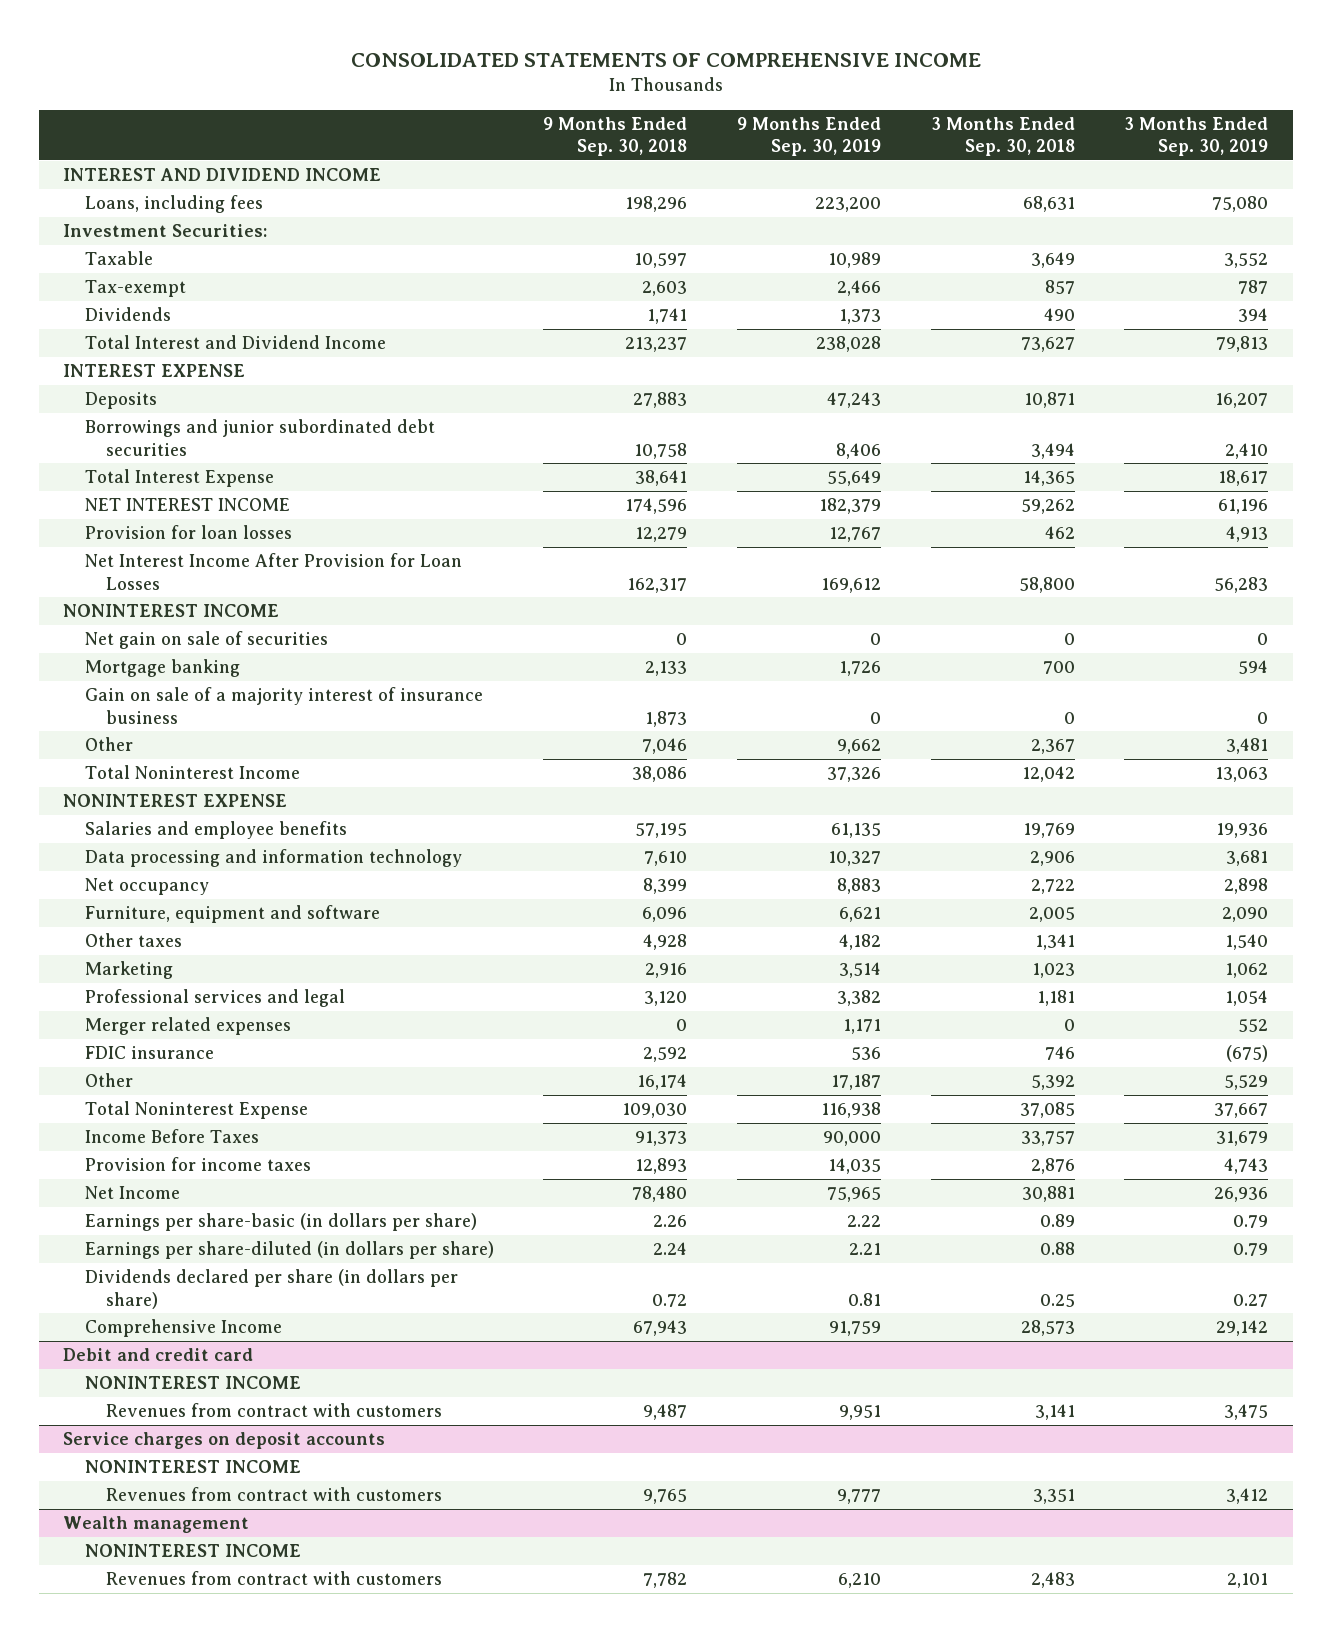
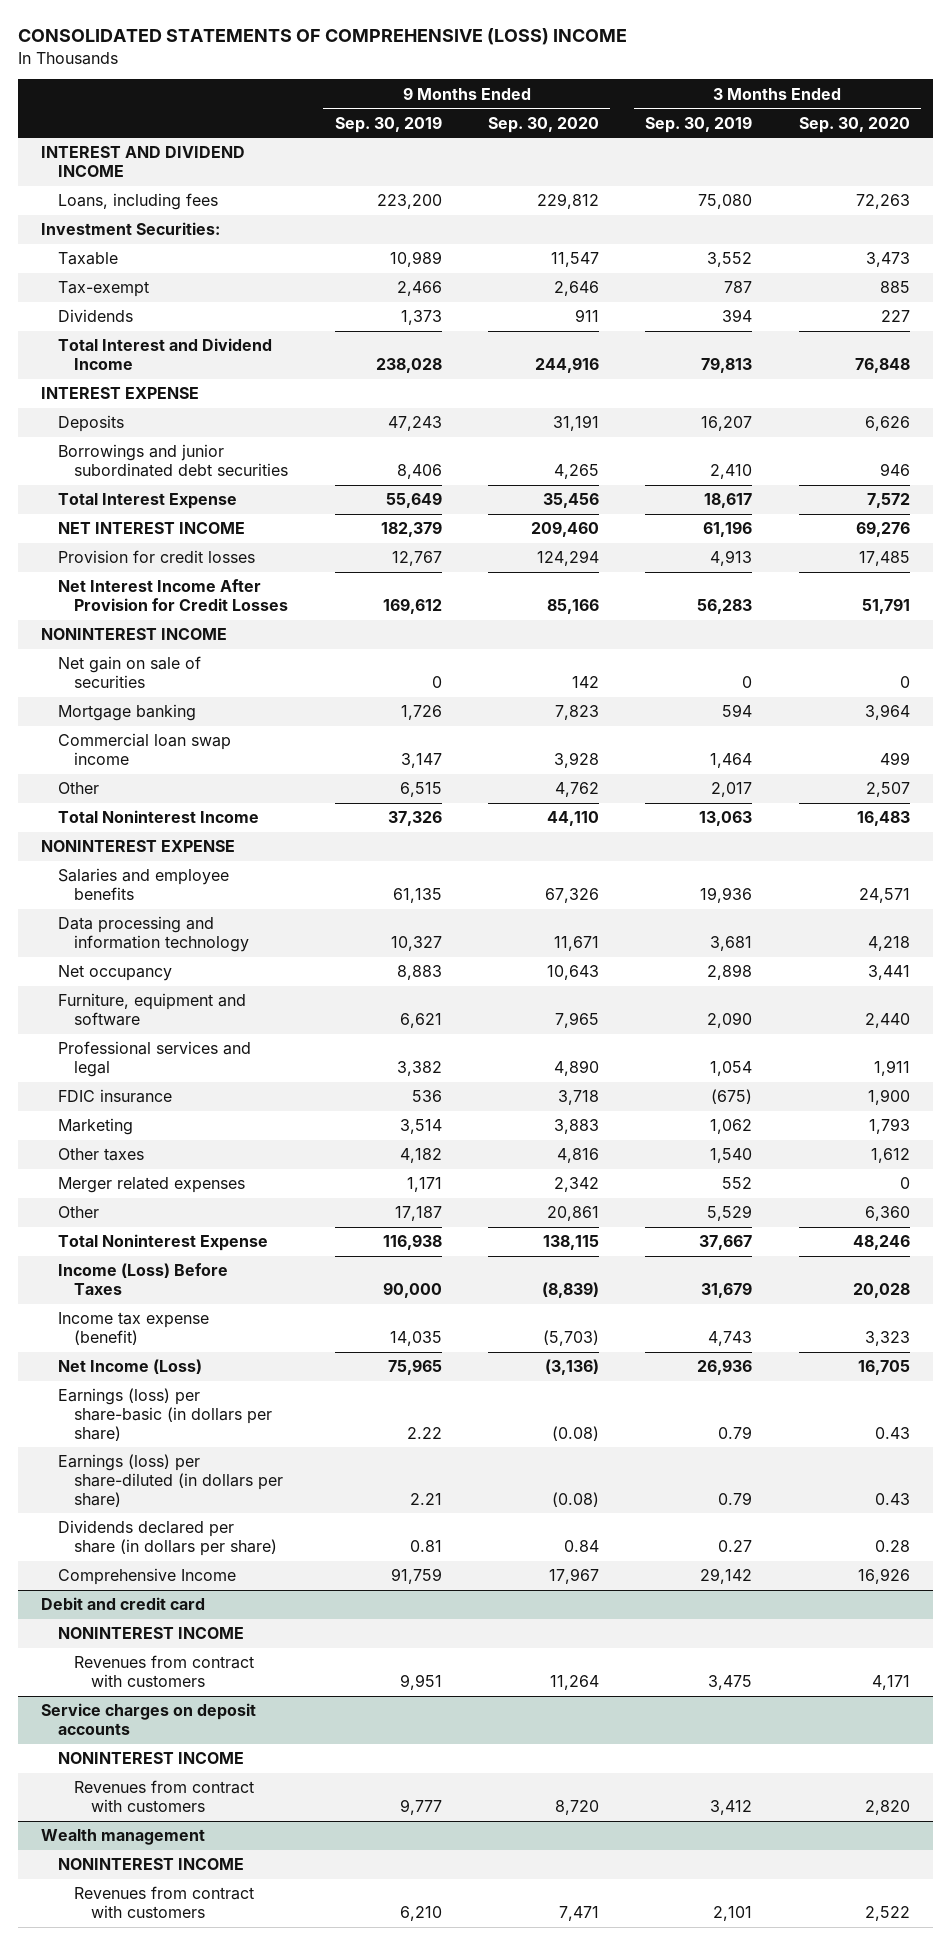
[350,52,981,67] CONSOLIDATED STATEMENTS OF COMPREHENSIVE INCOME -> [17,28,627,46] CONSOLIDATED STATEMENTS OF COMPREHENSIVE (LOSS) INCOME
[543,116,688,157] 9 Months Ended Sep. 30, 2018 -> none
[930,116,1075,157] 3 Months Ended Sep. 30, 2018 -> none
none -> [487,116,599,133] Sep. 30, 2020
none -> [798,116,910,133] Sep. 30, 2020
[84,525,292,540] Provision for loan losses -> [57,550,255,564] Provision for credit losses
[84,553,462,590] Net Interest Income After Provision for Loan Losses -> [57,579,289,611] Net Interest Income After Provision for Credit Losses
[84,687,483,724] Gain on sale of a majority interest of insurance business -> none
none -> [57,733,231,765] Commercial loan swap income
[837,739,882,755] 9,662 -> [399,782,442,798] 6,515
[1226,738,1269,755] 3,481 -> [711,782,753,798] 2,017
[84,961,173,980] Marketing -> [57,1118,133,1136] Marketing
[84,933,182,948] Other taxes -> [57,1148,144,1162] Other taxes
[84,1017,291,1036] Merger related expenses -> [57,1177,245,1194] Merger related expenses
[84,1129,259,1144] Income Before Taxes -> [57,1263,228,1295] Income (Loss) Before Taxes
[84,1157,311,1172] Provision for income taxes -> [57,1312,209,1345] Income tax expense (benefit)
[84,1186,180,1200] Net Income -> [57,1359,202,1375] Net Income (Loss)
[84,1213,477,1232] Earnings per share-basic (in dollars per share) -> [57,1388,273,1441] Earnings (loss) per share-basic (in dollars per share)
[84,1241,494,1260] Earnings per share-diluted (in dollars per share) -> [57,1454,284,1507] Earnings (loss) per share-diluted (in dollars per share)

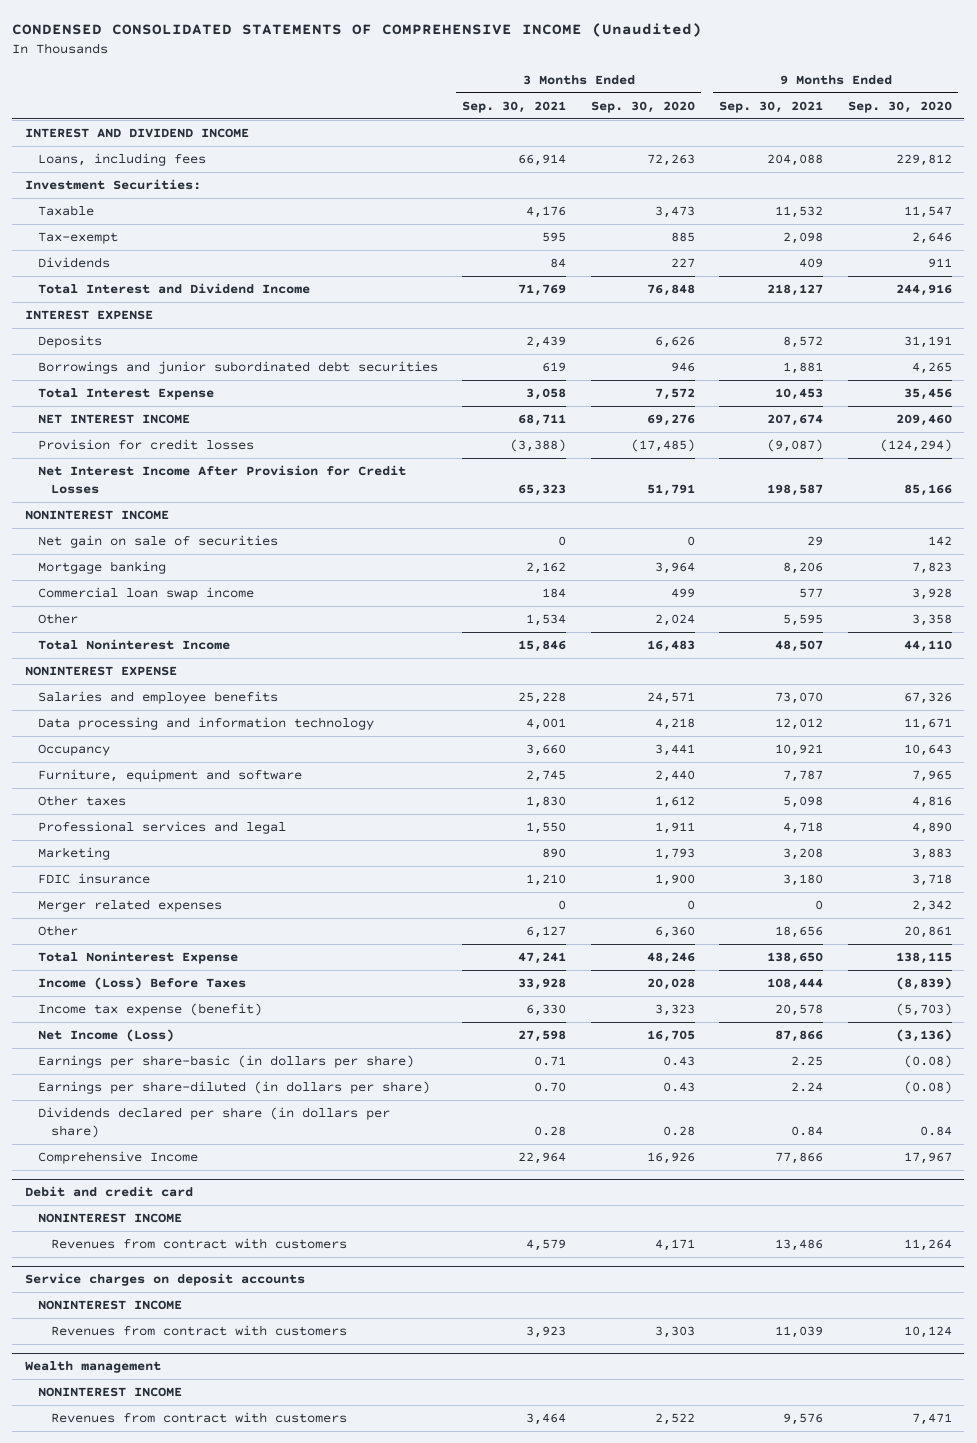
[17,28,627,46] CONSOLIDATED STATEMENTS OF COMPREHENSIVE (LOSS) INCOME -> [12,23,703,38] CONDENSED CONSOLIDATED STATEMENTS OF COMPREHENSIVE INCOME (Unaudited)
[334,115,442,133] Sep. 30, 2019 -> none
[645,115,753,133] Sep. 30, 2019 -> none
none -> [462,100,567,113] Sep. 30, 2021
none -> [719,100,824,113] Sep. 30, 2021
[536,550,599,567] 124,294 -> [879,439,952,453] (124,294)
[858,551,910,567] 17,485 -> [630,439,695,453] (17,485)
[554,782,599,798] 4,762 -> [911,614,952,627] 3,358
[865,782,910,798] 2,507 -> [654,614,695,627] 2,024
[57,965,172,982] Net occupancy -> [37,744,110,757] Occupancy
[57,1148,144,1162] Other taxes -> [37,795,126,807] Other taxes
[57,1089,172,1104] FDIC insurance -> [37,873,150,885] FDIC insurance
[57,1388,273,1441] Earnings (loss) per share-basic (in dollars per share) -> [37,1055,414,1069] Earnings per share-basic (in dollars per share)
[57,1454,284,1507] Earnings (loss) per share-diluted (in dollars per share) -> [37,1081,430,1095] Earnings per share-diluted (in dollars per share)
[554,1799,599,1815] 8,720 -> [903,1326,952,1339] 10,124
[864,1799,910,1815] 2,820 -> [654,1326,695,1339] 3,303

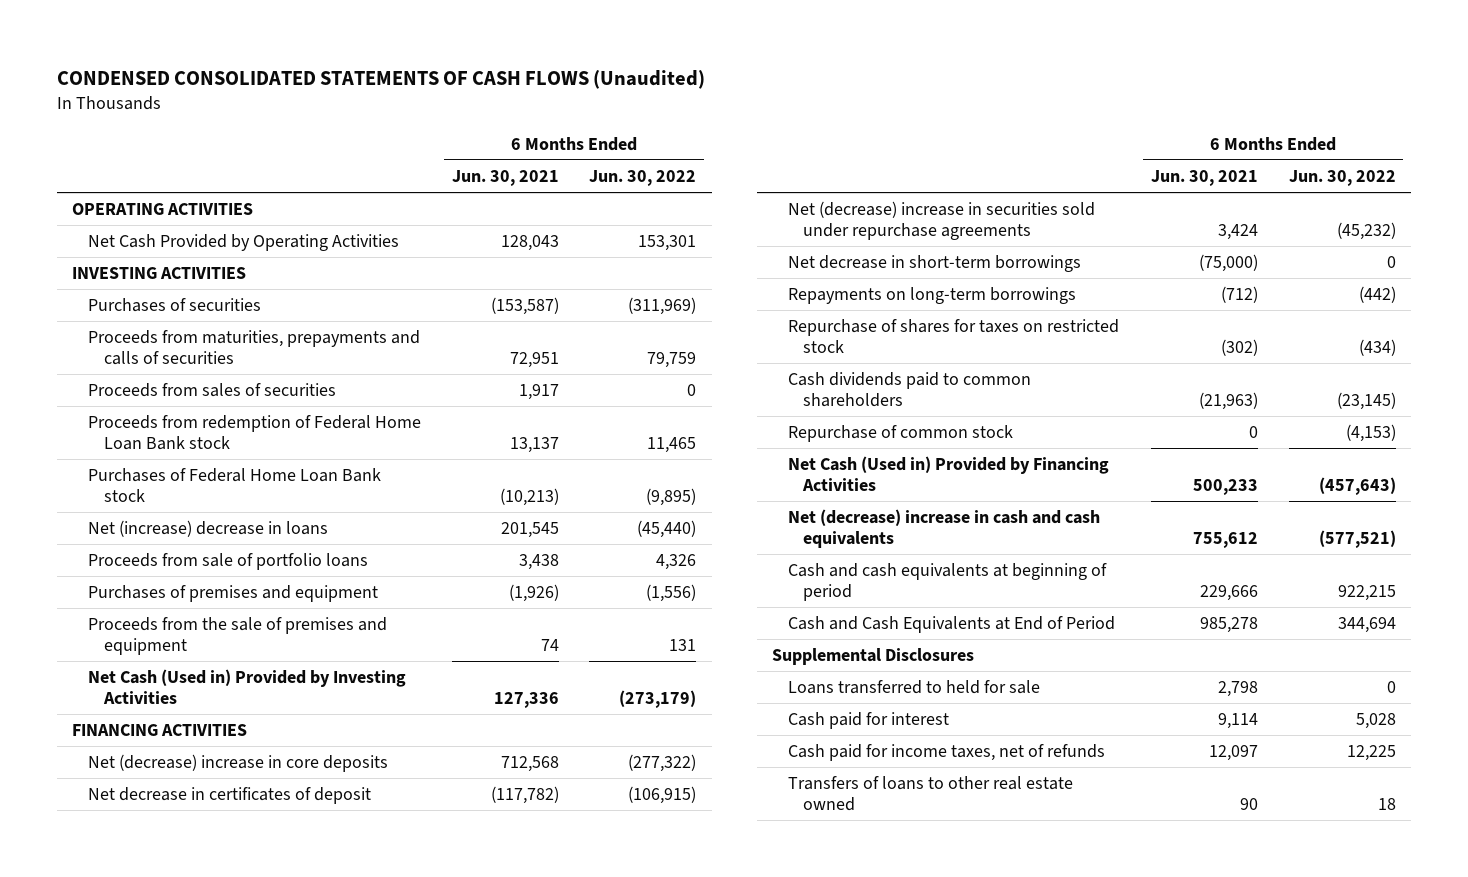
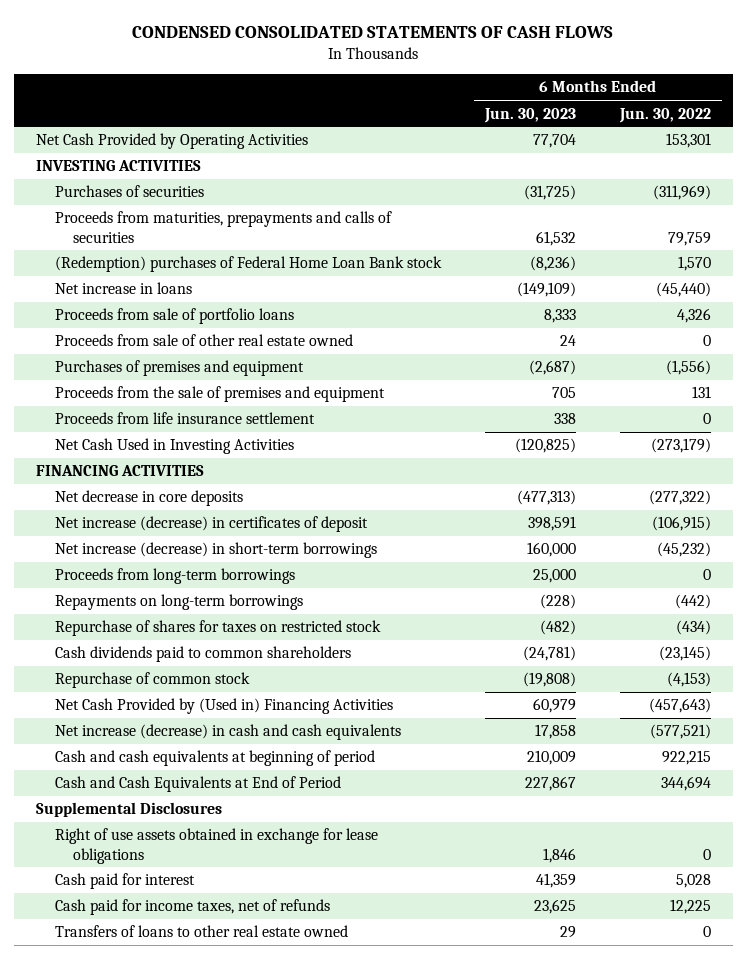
[57,70,706,90] CONDENSED CONSOLIDATED STATEMENTS OF CASH FLOWS (Unaudited) -> [132,25,614,38] CONDENSED CONSOLIDATED STATEMENTS OF CASH FLOWS
[451,170,559,187] Jun. 30, 2021 -> none
none -> [483,107,576,123] Jun. 30, 2023
[72,203,254,216] OPERATING ACTIVITIES -> none
[88,383,337,398] Proceeds from sales of securities -> none
[88,415,422,450] Proceeds from redemption of Federal Home Loan Bank stock -> none
[88,468,382,502] Purchases of Federal Home Loan Bank stock -> [54,256,442,273] (Redemption) purchases of Federal Home Loan Bank stock
[646,487,697,506] (9,895) -> [677,256,711,272] 1,570
[88,520,329,538] Net (increase) decrease in loans -> [54,282,192,295] Net increase in loans
none -> [54,334,353,347] Proceeds from sale of other real estate owned
none -> [54,412,315,425] Proceeds from life insurance settlement
[88,669,407,704] Net Cash (Used in) Provided by Investing Activities -> [54,438,294,455] Net Cash Used in Investing Activities
[787,201,1095,240] Net (decrease) increase in securities sold under repurchase agreements -> none
[88,754,389,773] Net (decrease) increase in core deposits -> [54,490,243,507] Net decrease in core deposits
[88,787,372,805] Net decrease in certificates of deposit -> [54,516,368,533] Net increase (decrease) in certificates of deposit
[787,255,1081,273] Net decrease in short-term borrowings -> [54,542,377,559] Net increase (decrease) in short-term borrowings
[1386,256,1396,269] 0 -> [656,542,711,558] (45,232)
none -> [54,568,295,585] Proceeds from long-term borrowings
[787,456,1109,491] Net Cash (Used in) Provided by Financing Activities -> [54,698,393,715] Net Cash Provided by (Used in) Financing Activities
[787,509,1100,548] Net (decrease) increase in cash and cash equivalents -> [54,724,401,741] Net increase (decrease) in cash and cash equivalents
[787,680,1040,695] Loans transferred to held for sale -> none
none -> [54,828,378,864] Right of use assets obtained in exchange for lease obligations
[1377,797,1396,810] 18 -> [702,926,711,938] 0

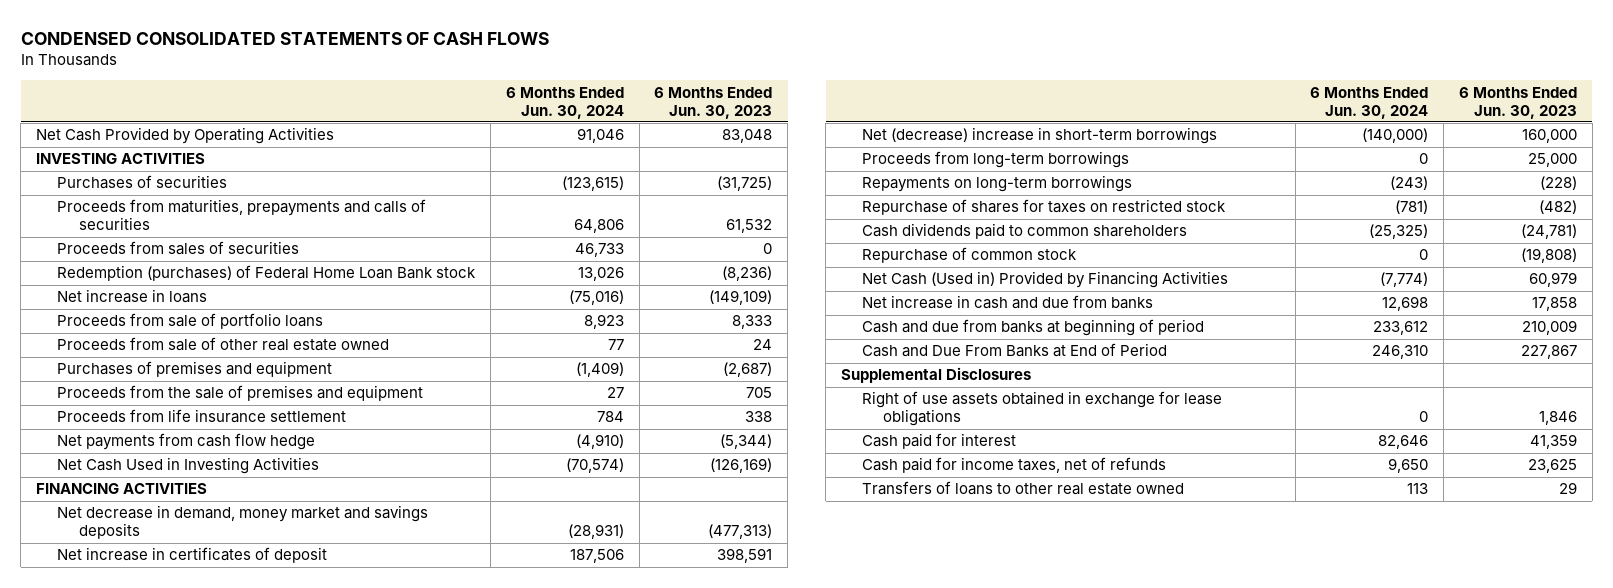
[618,107,711,123] Jun. 30, 2022 -> none
none -> [505,86,624,119] 6 Months Ended Jun. 30, 2024
[532,134,576,149] 77,704 -> [722,129,773,144] 83,048
none -> [57,241,300,256] Proceeds from sales of securities
[54,256,442,273] (Redemption) purchases of Federal Home Loan Bank stock -> [57,265,477,282] Redemption (purchases) of Federal Home Loan Bank stock
none -> [57,433,316,451] Net payments from cash flow hedge
[514,438,576,454] (120,825) -> [710,458,773,474] (126,169)
[54,490,243,507] Net decrease in core deposits -> [57,505,429,540] Net decrease in demand, money market and savings deposits
[54,516,368,533] Net increase (decrease) in certificates of deposit -> [57,547,328,564] Net increase in certificates of deposit
[54,542,377,559] Net increase (decrease) in short-term borrowings -> [861,127,1217,145] Net (decrease) increase in short-term borrowings
[54,698,393,715] Net Cash Provided by (Used in) Financing Activities -> [861,271,1228,289] Net Cash (Used in) Provided by Financing Activities
[54,724,401,741] Net increase (decrease) in cash and cash equivalents -> [861,295,1153,310] Net increase in cash and due from banks
[54,750,375,767] Cash and cash equivalents at beginning of period -> [861,319,1204,337] Cash and due from banks at beginning of period
[54,776,341,793] Cash and Cash Equivalents at End of Period -> [861,343,1167,358] Cash and Due From Banks at End of Period

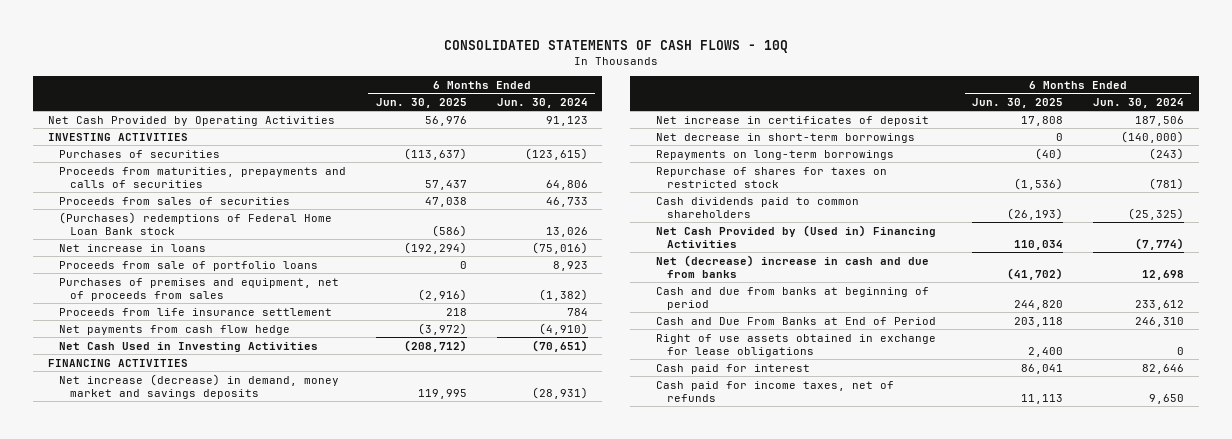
[20,31,549,45] CONDENSED CONSOLIDATED STATEMENTS OF CASH FLOWS -> [444,40,789,54] CONSOLIDATED STATEMENTS OF CASH FLOWS - 10Q
[654,86,773,119] 6 Months Ended Jun. 30, 2023 -> none
none -> [375,97,467,108] Jun. 30, 2025
[576,128,624,144] 91,046 -> [545,115,588,126] 91,123
[57,265,477,282] Redemption (purchases) of Federal Home Loan Bank stock -> [59,211,333,235] (Purchases) redemptions of Federal Home Loan Bank stock
[57,337,390,352] Proceeds from sale of other real estate owned -> none
[57,385,424,402] Proceeds from the sale of premises and equipment -> none
[57,361,333,378] Purchases of premises and equipment -> [59,277,340,301] Purchases of premises and equipment, net of proceeds from sales
[575,362,624,378] (1,409) -> [538,288,588,301] (1,382)
[565,458,624,474] (70,574) -> [531,339,588,352] (70,651)
[57,505,429,540] Net decrease in demand, money market and savings deposits -> [59,373,340,399] Net increase (decrease) in demand, money market and savings deposits
[861,151,1129,169] Proceeds from long-term borrowings -> none
[861,127,1217,145] Net (decrease) increase in short-term borrowings -> [655,132,915,143] Net decrease in short-term borrowings
[861,247,1077,264] Repurchase of common stock -> none
[861,271,1228,289] Net Cash (Used in) Provided by Financing Activities -> [655,224,936,248] Net Cash Provided by (Used in) Financing Activities
[861,295,1153,310] Net increase in cash and due from banks -> [655,254,929,278] Net (decrease) increase in cash and due from banks
[840,367,1031,384] Supplemental Disclosures -> none
[861,481,1184,496] Transfers of loans to other real estate owned -> none

